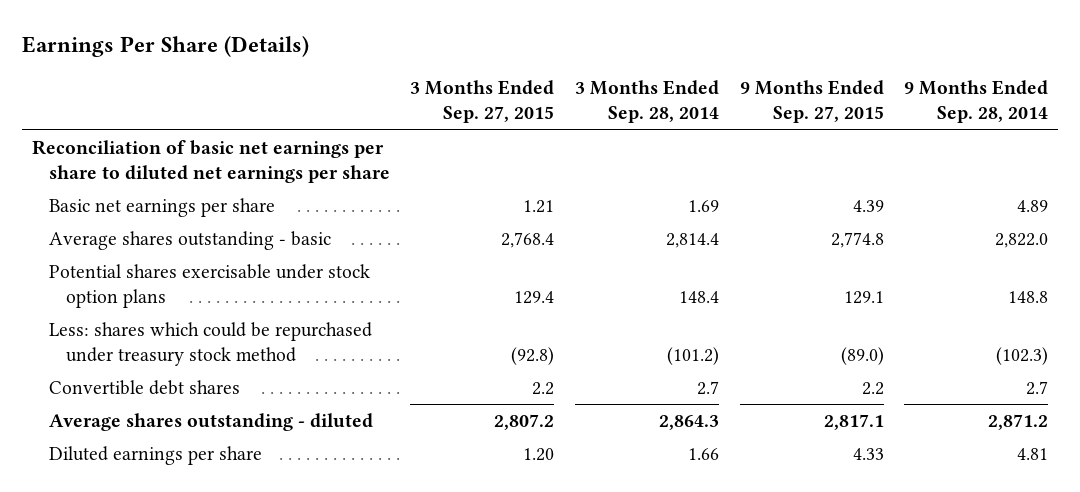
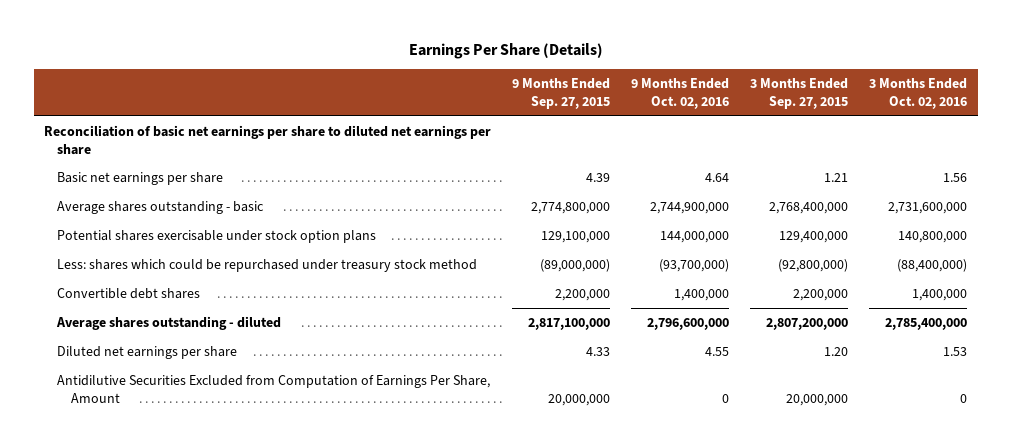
[574,80,719,124] 3 Months Ended Sep. 28, 2014 -> none
[904,80,1049,124] 9 Months Ended Sep. 28, 2014 -> none
none -> [631,77,730,109] 9 Months Ended Oct. 02, 2016
none -> [869,77,968,109] 3 Months Ended Oct. 02, 2016
[501,231,555,248] 2,768.4 -> [769,201,849,214] 2,768,400,000
[830,231,884,248] 2,774.8 -> [531,201,611,214] 2,774,800,000
[514,291,555,305] 129.4 -> [779,230,849,243] 129,400,000
[843,291,884,305] 129.1 -> [541,230,611,243] 129,100,000
[511,347,555,366] (92.8) -> [778,258,849,272] (92,800,000)
[840,347,884,366] (89.0) -> [540,258,611,272] (89,000,000)
[532,381,555,395] 2.2 -> [793,288,849,301] 2,200,000
[861,381,884,395] 2.2 -> [555,288,611,301] 2,200,000
[494,413,555,430] 2,807.2 -> [766,317,849,330] 2,807,200,000
[823,413,884,430] 2,817.1 -> [528,317,611,330] 2,817,100,000
[48,445,262,465] Diluted earnings per share -> [57,345,238,359] Diluted net earnings per share
none -> [57,374,491,403] Antidilutive Securities Excluded from Computation of Earnings Per Share, Amount

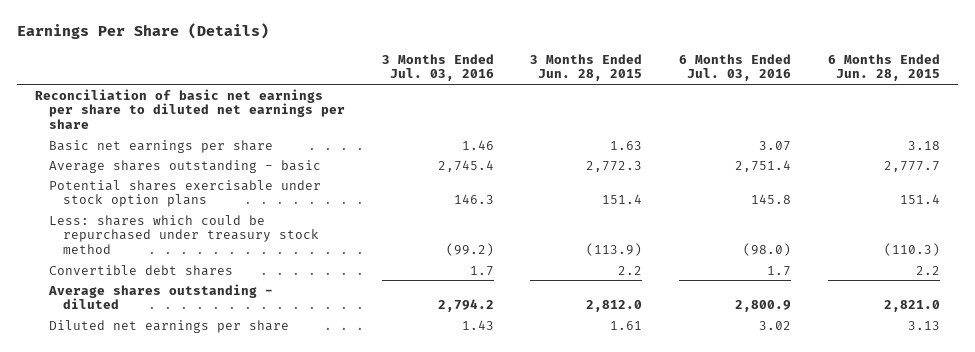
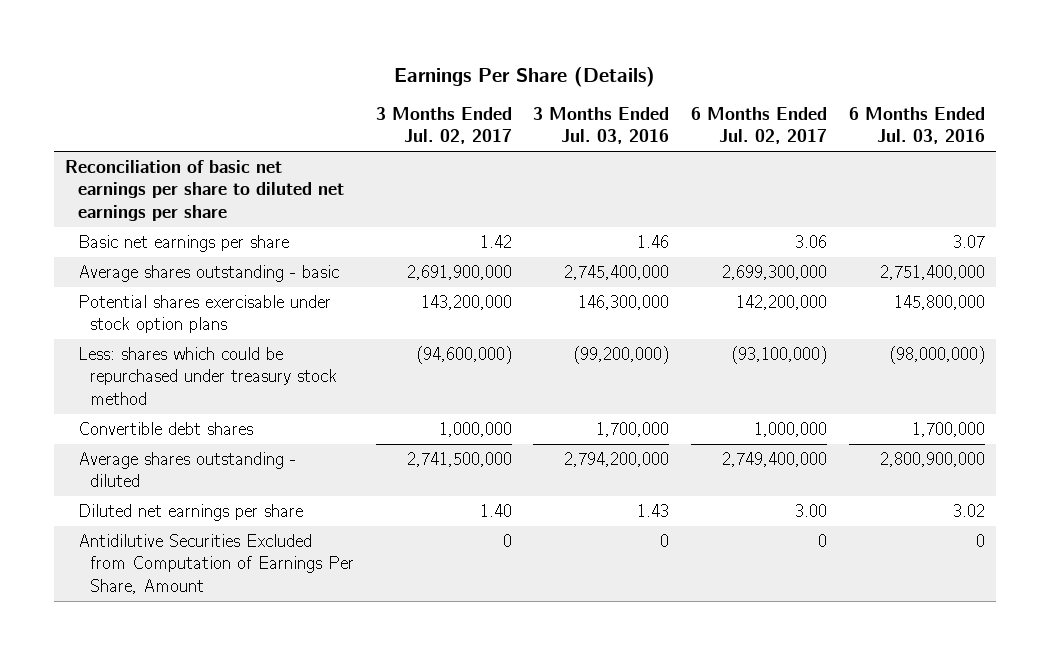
[530,53,643,82] 3 Months Ended Jun. 28, 2015 -> none
[827,53,940,82] 6 Months Ended Jun. 28, 2015 -> none
none -> [375,107,512,145] 3 Months Ended Jul. 02, 2017
none -> [691,107,828,145] 6 Months Ended Jul. 02, 2017
[437,159,494,172] 2,745.4 -> [564,264,670,280] 2,745,400,000
[734,159,791,172] 2,751.4 -> [879,264,985,280] 2,751,400,000
[453,194,494,205] 146.3 -> [578,294,670,310] 146,300,000
[750,194,791,205] 145.8 -> [893,294,985,310] 145,800,000
[445,243,494,257] (99.2) -> [573,345,670,364] (99,200,000)
[742,243,791,257] (98.0) -> [888,345,985,364] (98,000,000)
[469,265,494,276] 1.7 -> [596,421,670,437] 1,700,000
[766,265,791,276] 1.7 -> [911,421,985,437] 1,700,000
[437,299,494,313] 2,794.2 -> [564,451,670,467] 2,794,200,000
[734,300,791,313] 2,800.9 -> [879,451,985,467] 2,800,900,000
none -> [77,533,355,594] Antidilutive Securities Excluded from Computation of Earnings Per Share, Amount

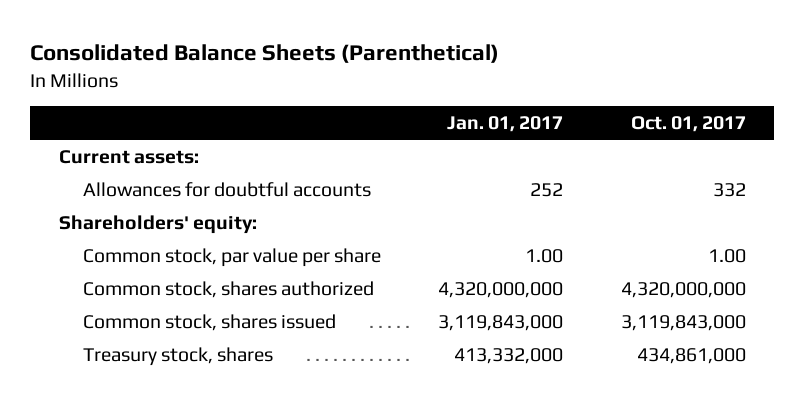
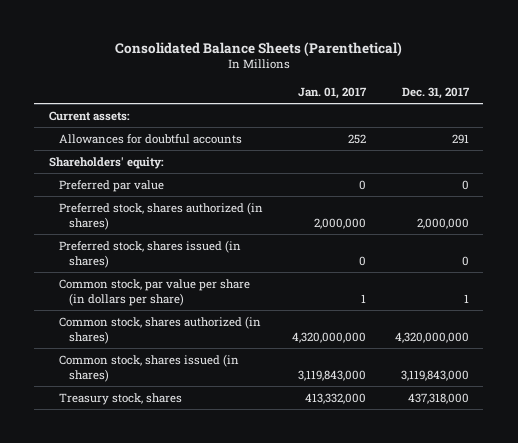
[630,115,746,132] Oct. 01, 2017 -> none
none -> [401,86,470,99] Dec. 31, 2017
none -> [59,179,165,192] Preferred par value
none -> [59,201,264,230] Preferred stock, shares authorized (in shares)
none -> [59,239,242,268] Preferred stock, shares issued (in shares)
[83,247,382,267] Common stock, par value per share -> [59,278,251,306] Common stock, par value per share (in dollars per share)
[525,248,564,263] 1.00 -> [360,293,366,303] 1
[83,280,375,298] Common stock, shares authorized -> [59,315,262,344] Common stock, shares authorized (in shares)
[83,313,337,331] Common stock, shares issued -> [59,353,240,382] Common stock, shares issued (in shares)

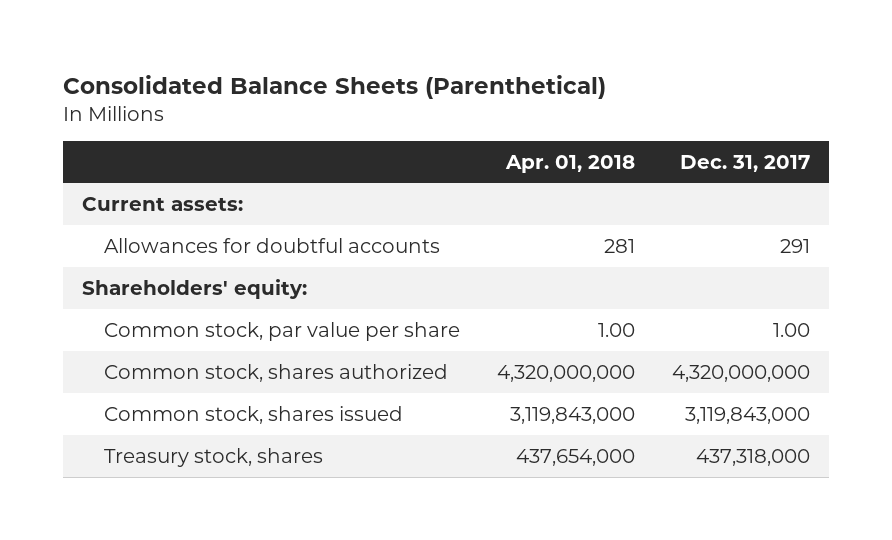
[297,86,367,99] Jan. 01, 2017 -> none
none -> [505,154,636,173] Apr. 01, 2018
[59,179,165,192] Preferred par value -> none
[59,201,264,230] Preferred stock, shares authorized (in shares) -> none
[59,239,242,268] Preferred stock, shares issued (in shares) -> none
[59,278,251,306] Common stock, par value per share (in dollars per share) -> [104,321,461,341] Common stock, par value per share
[463,293,469,303] 1 -> [773,322,811,337] 1.00
[59,315,262,344] Common stock, shares authorized (in shares) -> [104,363,449,382] Common stock, shares authorized
[59,353,240,382] Common stock, shares issued (in shares) -> [104,405,404,424] Common stock, shares issued

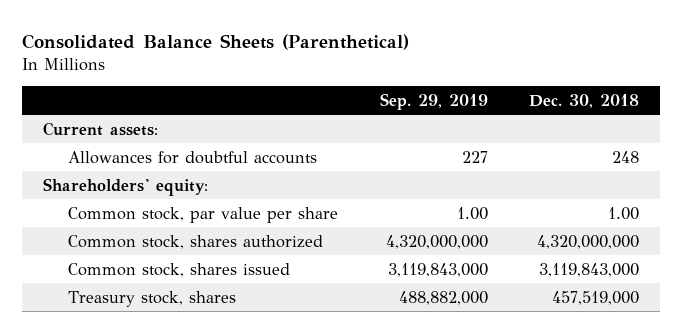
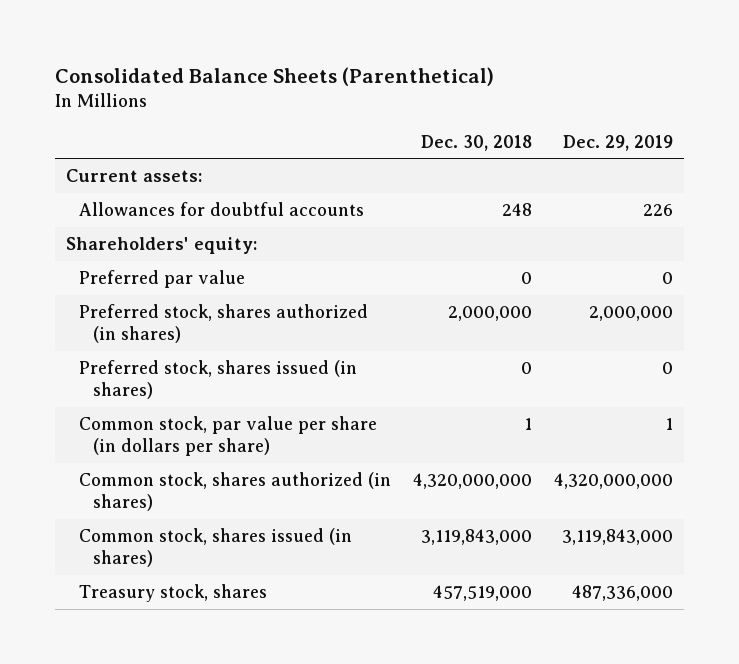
[379,92,488,110] Sep. 29, 2019 -> none
none -> [563,134,674,151] Dec. 29, 2019
none -> [79,270,246,289] Preferred par value
none -> [79,304,369,344] Preferred stock, shares authorized (in shares)
none -> [79,360,358,400] Preferred stock, shares issued (in shares)
[67,206,338,223] Common stock, par value per share -> [79,416,378,457] Common stock, par value per share (in dollars per share)
[608,206,640,220] 1.00 -> [524,418,533,431] 1
[67,234,323,249] Common stock, shares authorized -> [79,472,392,512] Common stock, shares authorized (in shares)
[67,262,290,277] Common stock, shares issued -> [79,528,353,568] Common stock, shares issued (in shares)

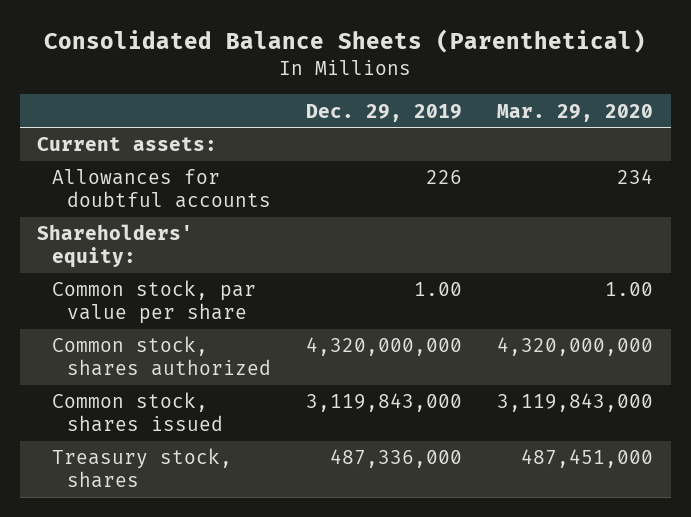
[421,134,533,151] Dec. 30, 2018 -> none
none -> [497,103,654,122] Mar. 29, 2020
[79,270,246,289] Preferred par value -> none
[79,304,369,344] Preferred stock, shares authorized (in shares) -> none
[79,360,358,400] Preferred stock, shares issued (in shares) -> none
[79,416,378,457] Common stock, par value per share (in dollars per share) -> [52,280,257,325] Common stock, par value per share
[665,418,674,431] 1 -> [414,282,463,297] 1.00
[79,472,392,512] Common stock, shares authorized (in shares) -> [52,336,272,377] Common stock, shares authorized
[79,528,353,568] Common stock, shares issued (in shares) -> [52,392,224,433] Common stock, shares issued

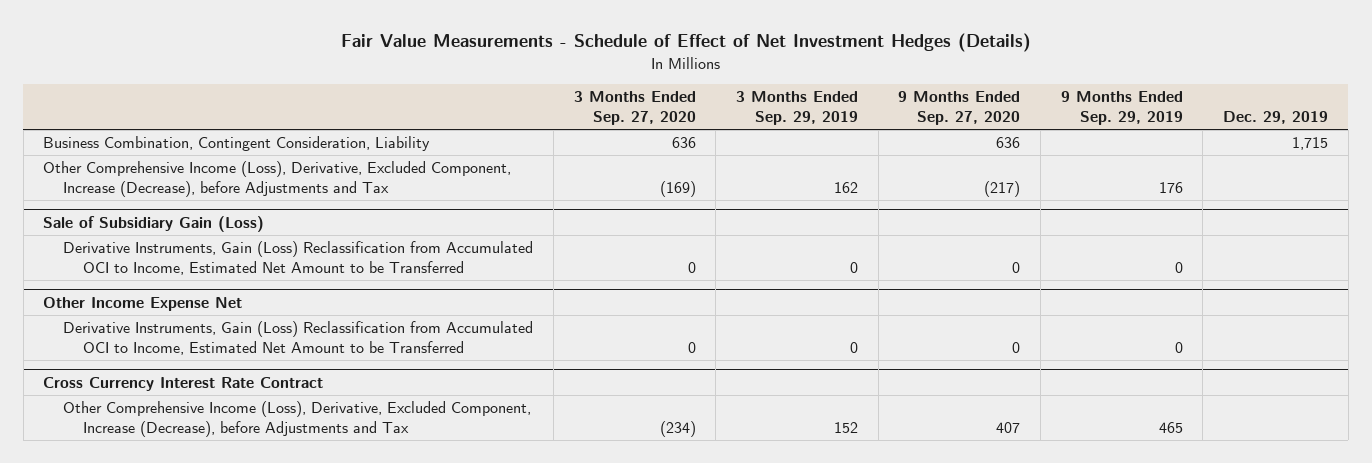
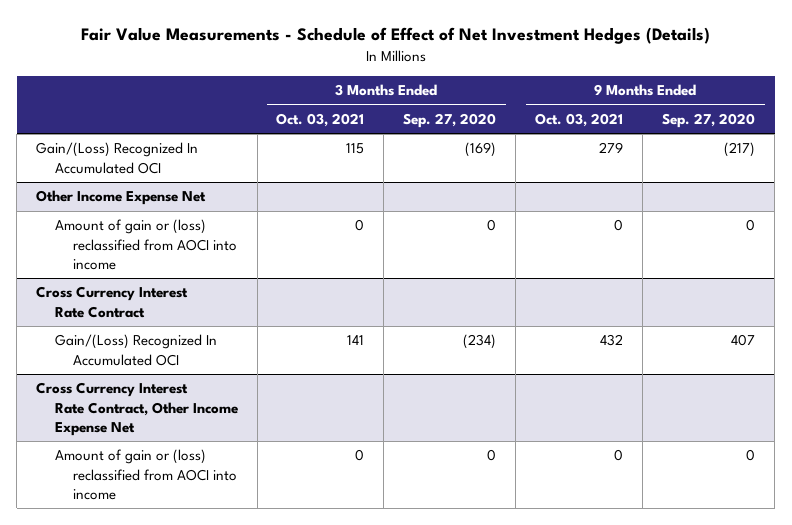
[735,91,858,126] 3 Months Ended Sep. 29, 2019 -> none
[1060,91,1183,126] 9 Months Ended Sep. 29, 2019 -> none
[1223,111,1329,125] Dec. 29, 2019 -> none
none -> [276,112,365,127] Oct. 03, 2021
none -> [535,112,624,127] Oct. 03, 2021
[43,136,431,152] Business Combination, Contingent Consideration, Liability -> none
[43,215,265,232] Sale of Subsidiary Gain (Loss) -> none
[63,241,534,275] Derivative Instruments, Gain (Loss) Reclassification from Accumulated OCI to Income, Estimated Net Amount to be Transferred -> none
[43,161,512,197] Other Comprehensive Income (Loss), Derivative, Excluded Component, Increase (Decrease), before Adjustments and Tax -> [36,142,199,174] Gain/(Loss) Recognized In Accumulated OCI
[63,321,534,355] Derivative Instruments, Gain (Loss) Reclassification from Accumulated OCI to Income, Estimated Net Amount to be Transferred -> [54,219,237,270] Amount of gain or (loss) reclassified from AOCI into income
[63,401,532,437] Other Comprehensive Income (Loss), Derivative, Excluded Component, Increase (Decrease), before Adjustments and Tax -> [54,334,217,366] Gain/(Loss) Recognized In Accumulated OCI
none -> [36,382,238,436] Cross Currency Interest Rate Contract, Other Income Expense Net
none -> [54,449,237,500] Amount of gain or (loss) reclassified from AOCI into income

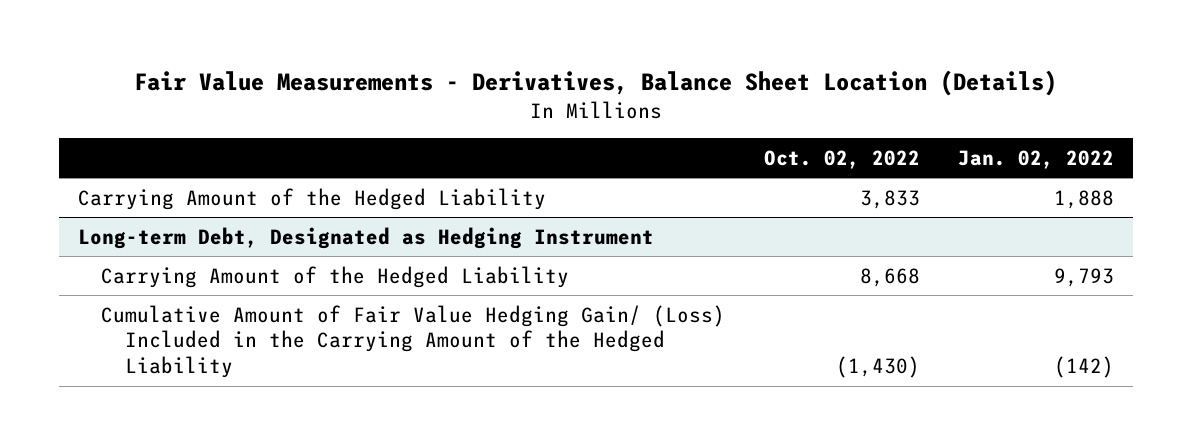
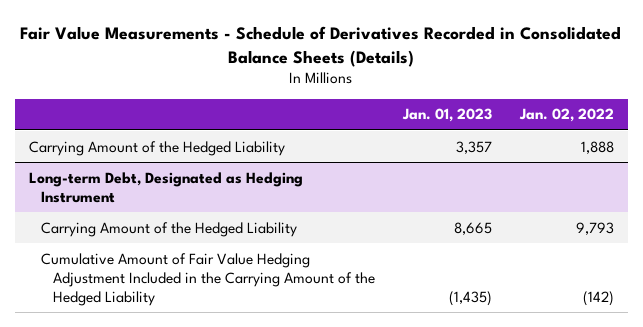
[133,70,1057,97] Fair Value Measurements - Derivatives, Balance Sheet Location (Details) -> [20,25,622,67] Fair Value Measurements - Schedule of Derivatives Recorded in Consolidated Balance Sheets (Details)
[763,149,920,169] Oct. 02, 2022 -> none
none -> [401,108,492,123] Jan. 01, 2023
[101,304,726,379] Cumulative Amount of Fair Value Hedging Gain/ (Loss) Included in the Carrying Amount of the Hedged Liability -> [40,252,375,306] Cumulative Amount of Fair Value Hedging Adjustment Included in the Carrying Amount of the Hedged Liability

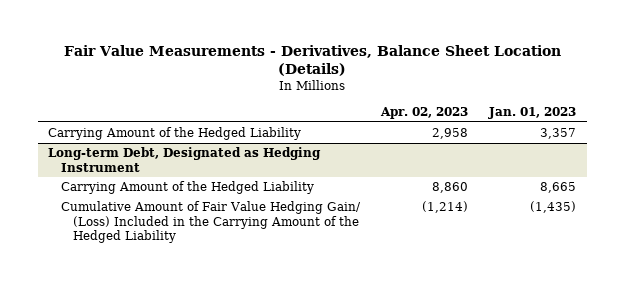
[20,25,622,67] Fair Value Measurements - Schedule of Derivatives Recorded in Consolidated Balance Sheets (Details) -> [64,44,562,77] Fair Value Measurements - Derivatives, Balance Sheet Location (Details)
[518,108,614,123] Jan. 02, 2022 -> none
none -> [379,106,468,119] Apr. 02, 2023
[40,252,375,306] Cumulative Amount of Fair Value Hedging Adjustment Included in the Carrying Amount of the Hedged Liability -> [60,201,361,244] Cumulative Amount of Fair Value Hedging Gain/ (Loss) Included in the Carrying Amount of the Hedged Liability

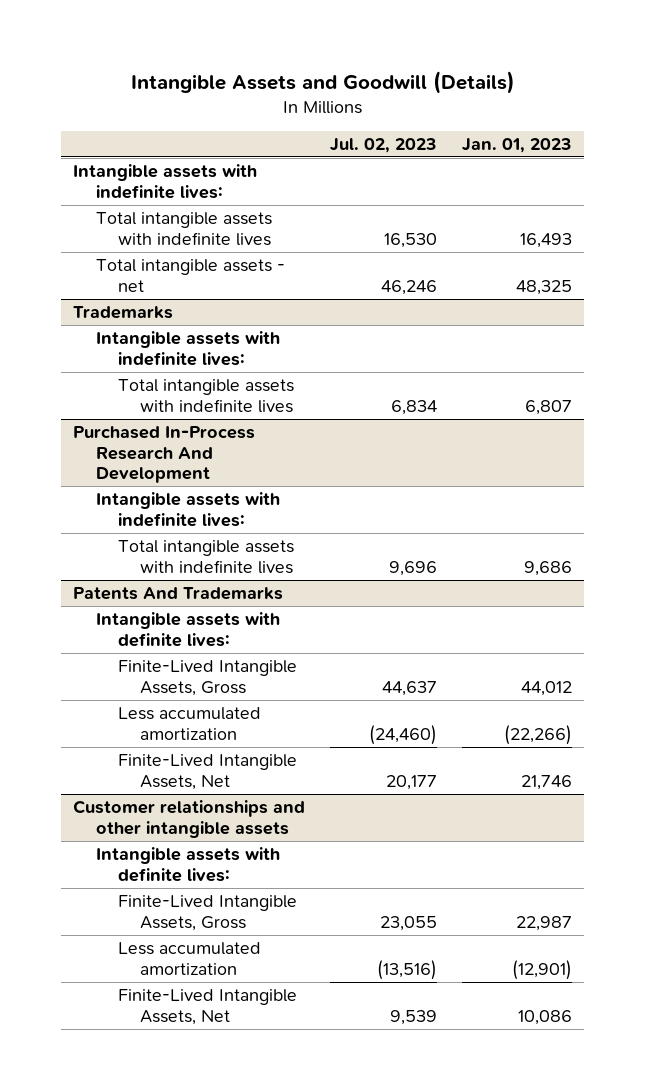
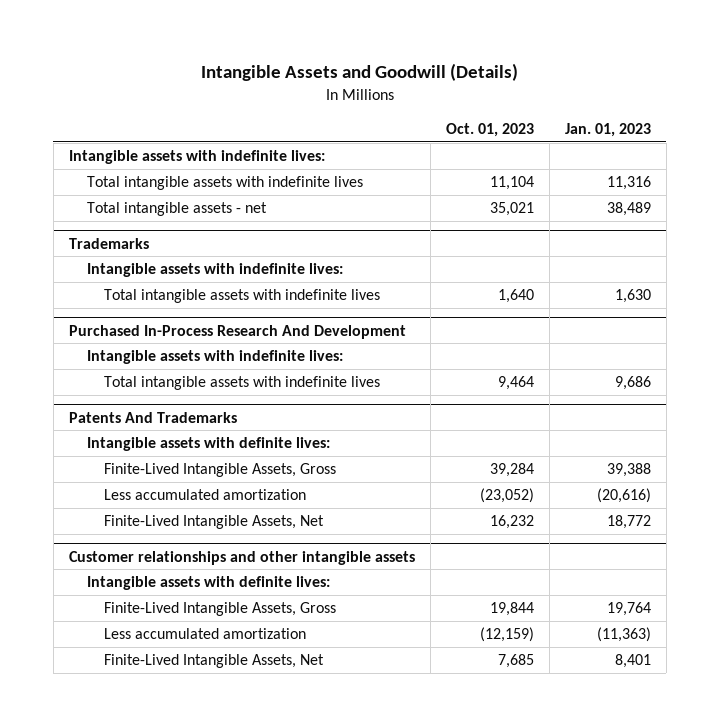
[330,137,438,153] Jul. 02, 2023 -> none
none -> [445,123,534,138] Oct. 01, 2023
[519,232,572,248] 16,493 -> [606,176,651,191] 11,316
[515,279,572,295] 48,325 -> [606,202,651,217] 38,489
[524,399,572,415] 6,807 -> [614,289,651,304] 1,630
[520,680,572,696] 44,012 -> [606,463,651,478] 39,388
[503,724,572,745] (22,266) -> [596,488,651,504] (20,616)
[520,774,572,790] 21,746 -> [606,515,651,530] 18,772
[515,915,572,931] 22,987 -> [606,602,651,617] 19,764
[511,959,572,980] (12,901) -> [596,627,651,643] (11,363)
[517,1009,572,1025] 10,086 -> [614,654,651,669] 8,401

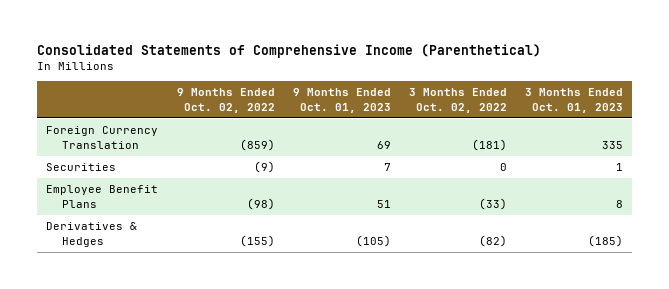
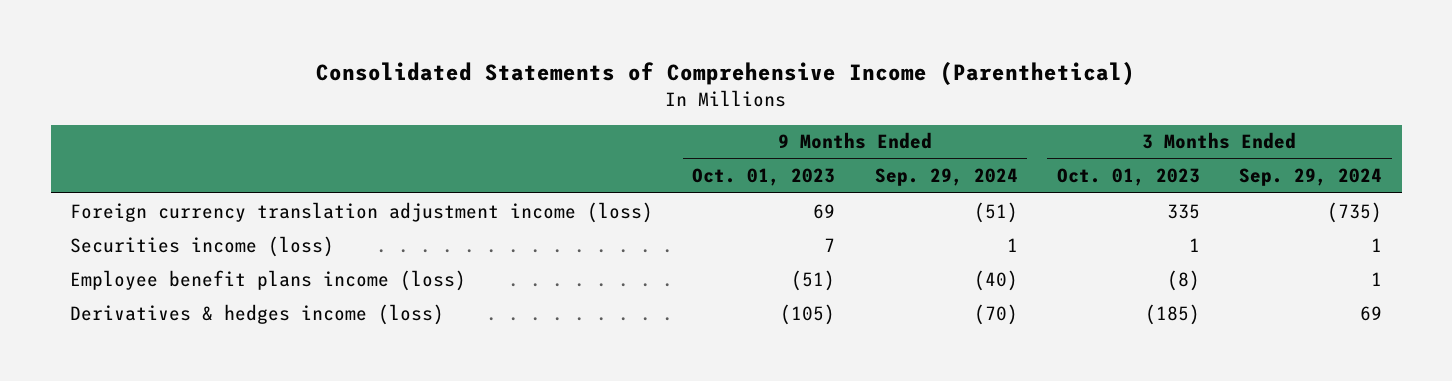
[176,88,275,113] 9 Months Ended Oct. 02, 2022 -> none
[408,88,507,113] 3 Months Ended Oct. 02, 2022 -> none
none -> [874,168,1018,187] Sep. 29, 2024
none -> [1238,168,1382,187] Sep. 29, 2024
[46,126,159,149] Foreign Currency Translation -> [70,201,654,223] Foreign currency translation adjustment income (loss)
[46,163,117,172] Securities -> [70,235,335,257] Securities income (loss)
[46,185,159,208] Employee Benefit Plans -> [70,269,467,291] Employee benefit plans income (loss)
[376,199,391,208] 51 -> [791,269,836,291] (51)
[615,199,623,208] 8 -> [1166,269,1200,291] (8)
[46,222,138,247] Derivatives & Hedges -> [70,303,445,325] Derivatives & hedges income (loss)

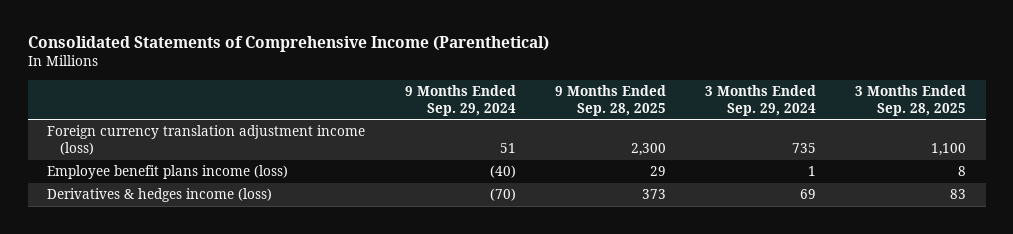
[692,168,836,187] Oct. 01, 2023 -> none
[1056,168,1200,187] Oct. 01, 2023 -> none
none -> [554,85,666,116] 9 Months Ended Sep. 28, 2025
none -> [855,85,967,116] 3 Months Ended Sep. 28, 2025
[70,235,335,257] Securities income (loss) -> none
[973,201,1018,223] (51) -> [499,142,516,153] 51
[1326,201,1382,223] (735) -> [791,142,816,153] 735

